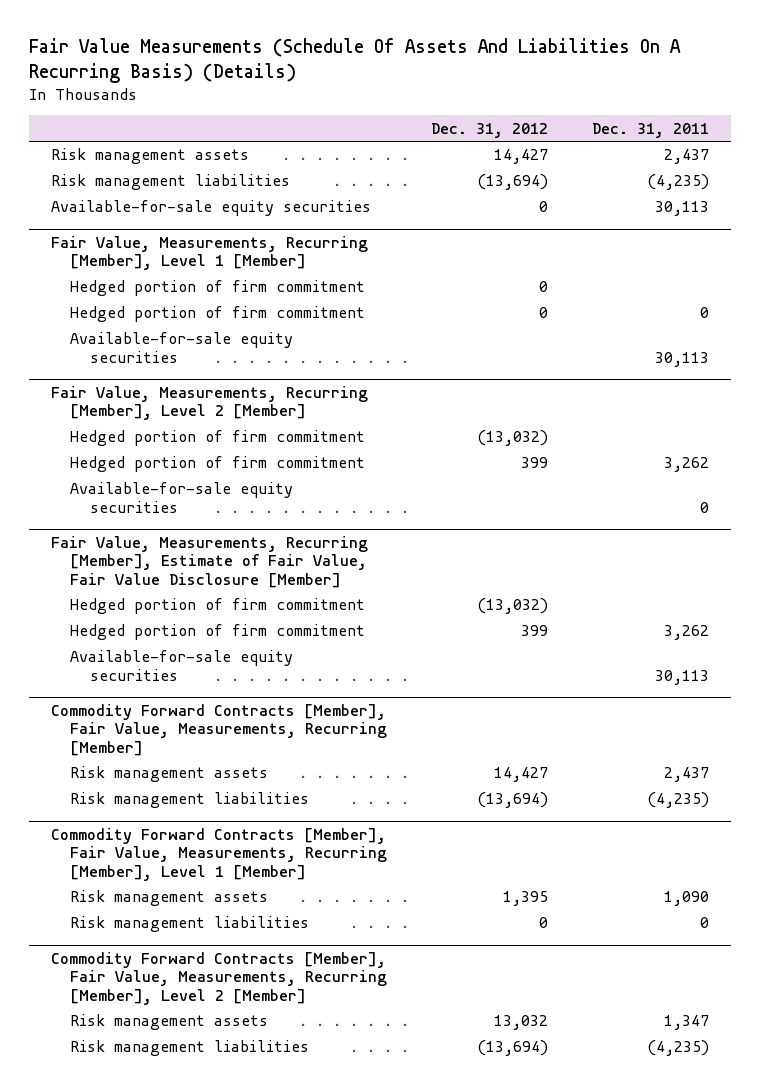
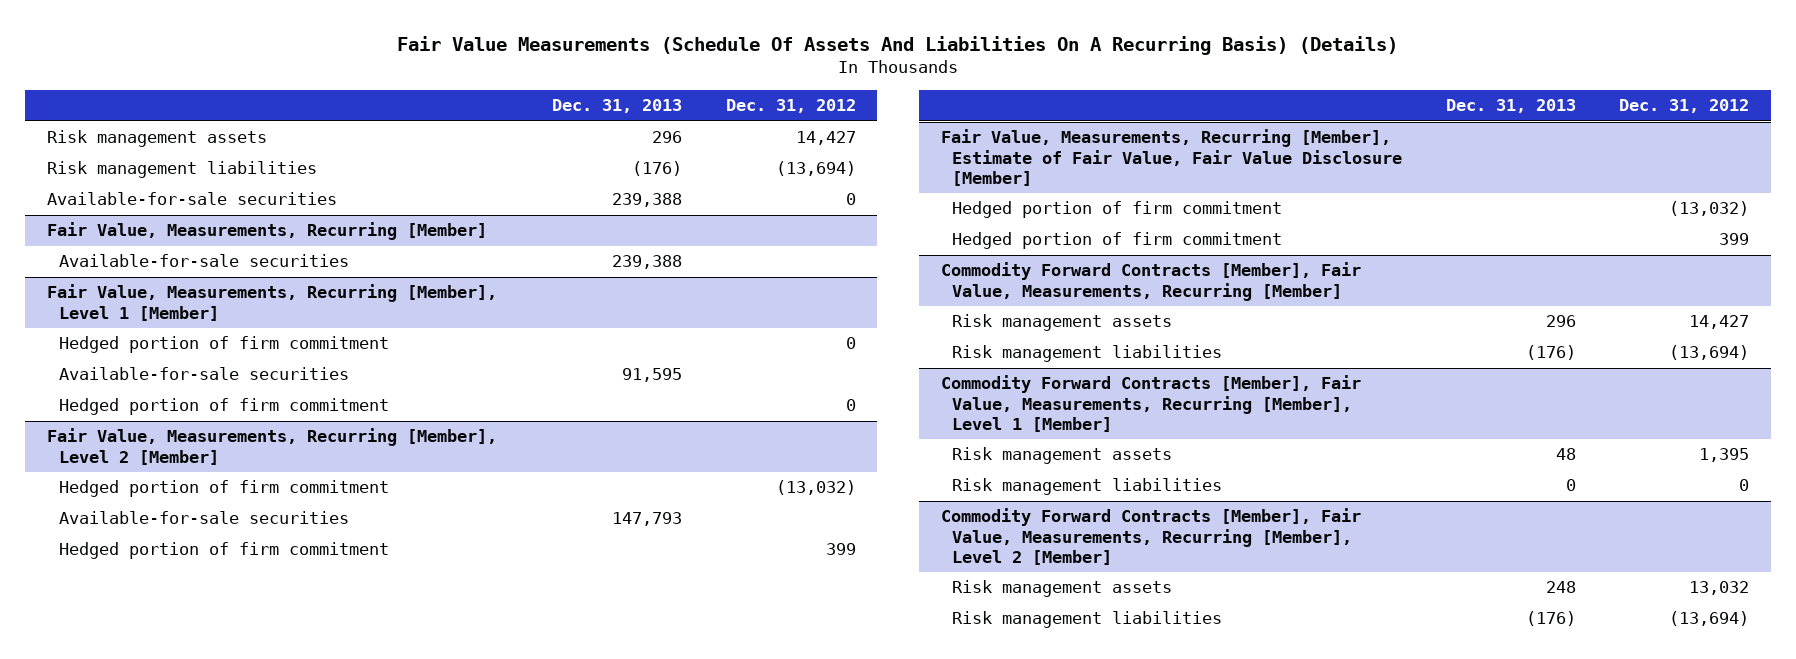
[592,122,710,138] Dec. 31, 2011 -> none
none -> [552,99,683,114] Dec. 31, 2013
[50,200,371,217] Available-for-sale equity securities -> [46,192,337,206] Available-for-sale securities
none -> [46,222,487,241] Fair Value, Measurements, Recurring [Member]
none -> [58,254,349,268] Available-for-sale securities
none -> [58,367,349,381] Available-for-sale securities
[70,332,294,363] Available-for-sale equity securities -> none
none -> [58,511,349,525] Available-for-sale securities
[70,482,294,513] Available-for-sale equity securities -> none
[70,650,294,681] Available-for-sale equity securities -> none

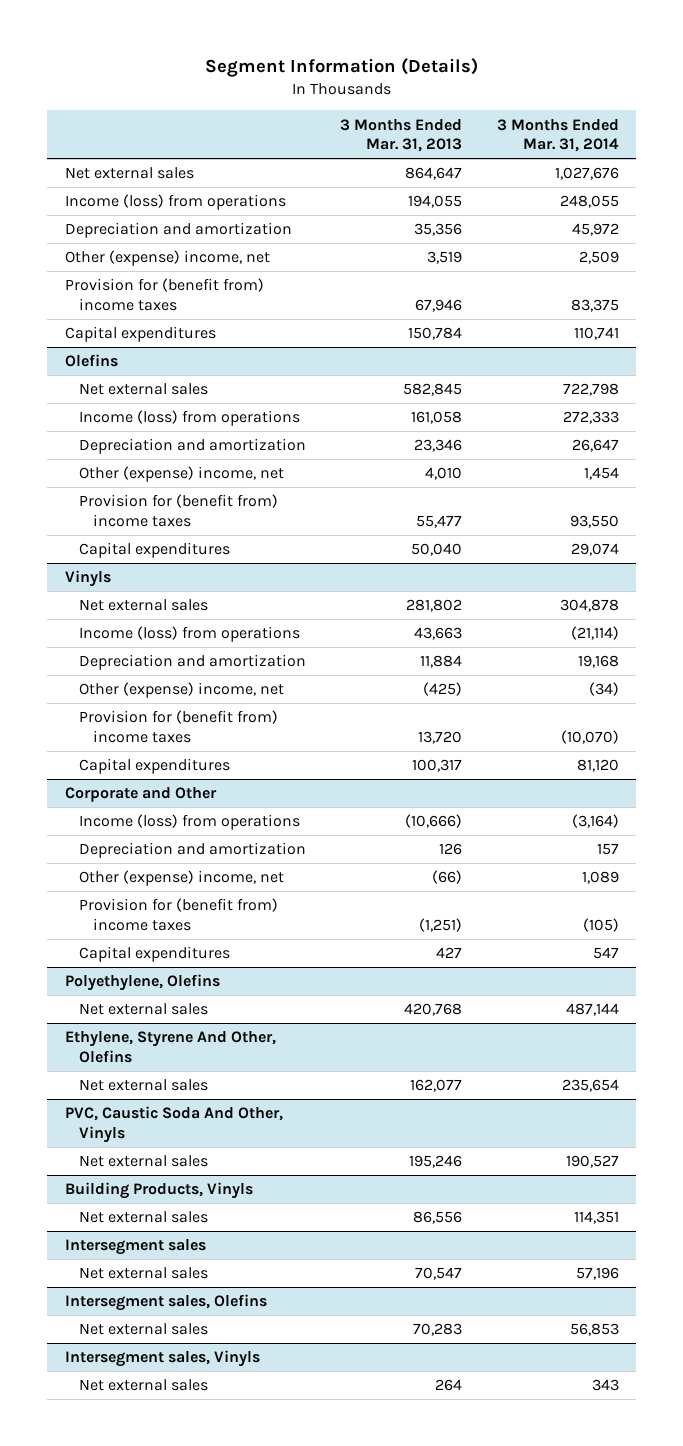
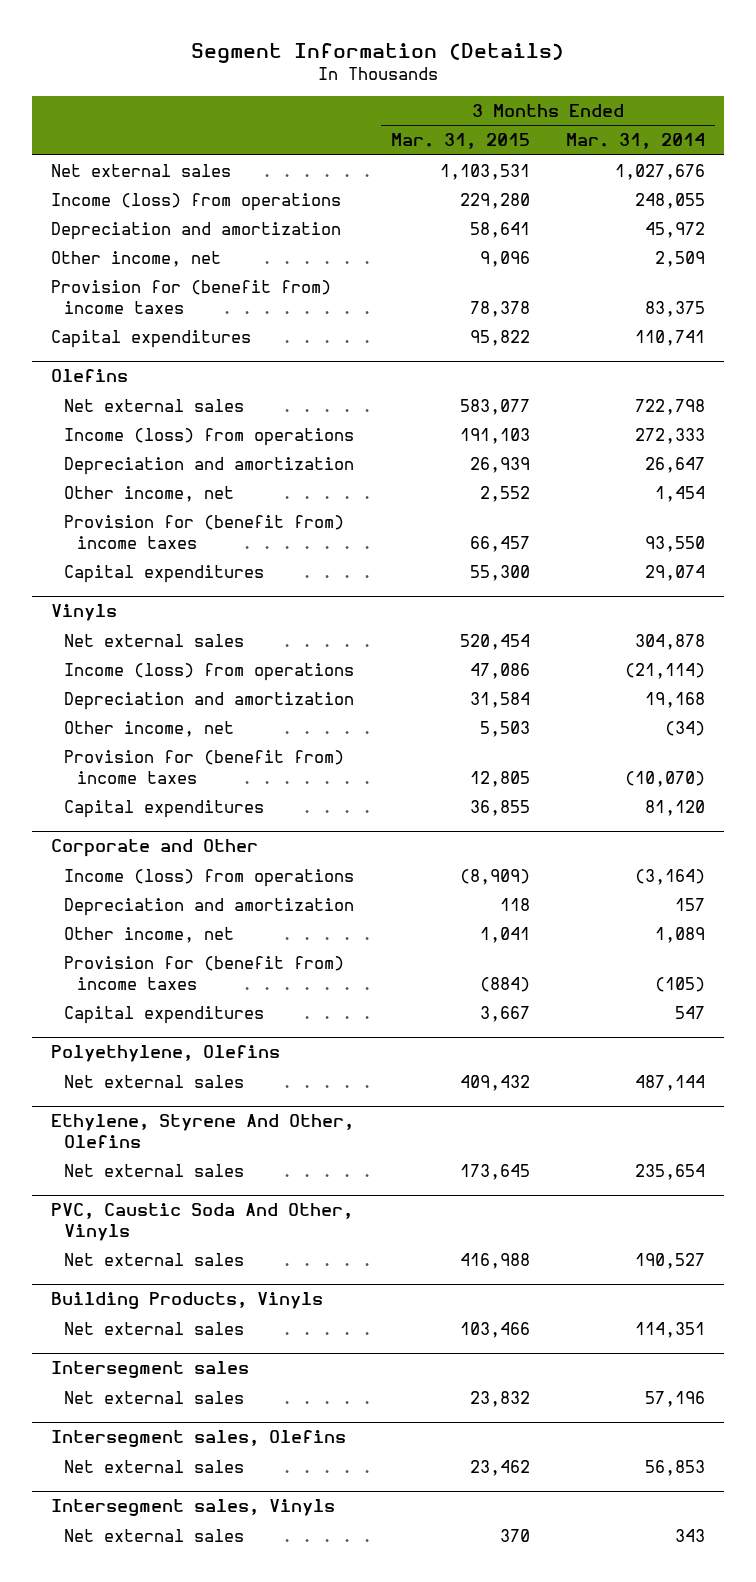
[340,118,463,153] 3 Months Ended Mar. 31, 2013 -> none
none -> [390,133,530,150] Mar. 31, 2015
[64,250,270,267] Other (expense) income, net -> [50,250,221,267] Other income, net
[78,466,284,483] Other (expense) income, net -> [63,485,234,502] Other income, net
[78,682,284,699] Other (expense) income, net -> [63,720,234,737] Other income, net
[78,870,284,887] Other (expense) income, net -> [63,926,234,943] Other income, net

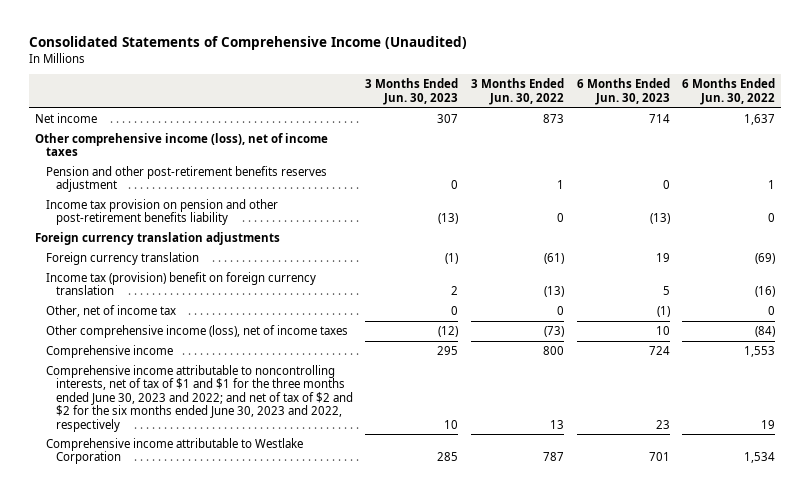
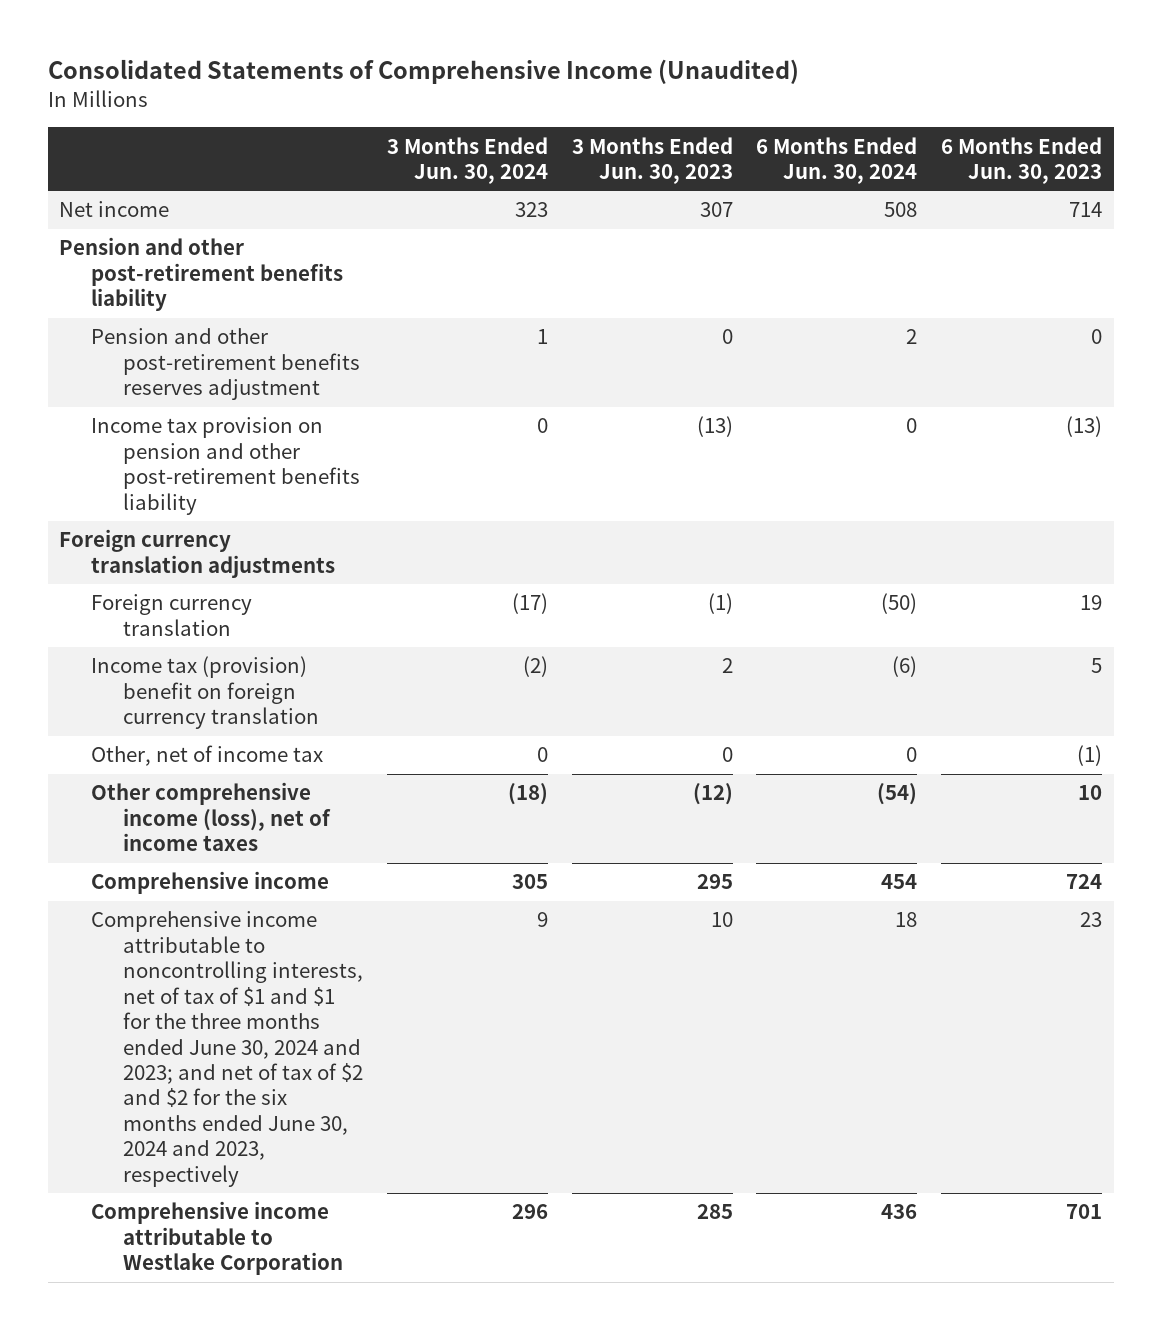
[470,78,564,105] 3 Months Ended Jun. 30, 2022 -> none
[682,78,776,105] 6 Months Ended Jun. 30, 2022 -> none
none -> [387,136,549,185] 3 Months Ended Jun. 30, 2024
none -> [756,136,918,185] 6 Months Ended Jun. 30, 2024
[35,132,329,157] Other comprehensive income (loss), net of income taxes -> none
none -> [59,237,344,312] Pension and other post-retirement benefits liability
[45,364,353,432] Comprehensive income attributable to noncontrolling interests, net of tax of $1 and $1 for the three months ended June 30, 2023 and 2022; and net of tax of $2 and $2 for the six months ended June 30, 2023 and 2022, respectively -> [91,911,364,1187] Comprehensive income attributable to noncontrolling interests, net of tax of $1 and $1 for the three months ended June 30, 2024 and 2023; and net of tax of $2 and $2 for the six months ended June 30, 2024 and 2023, respectively

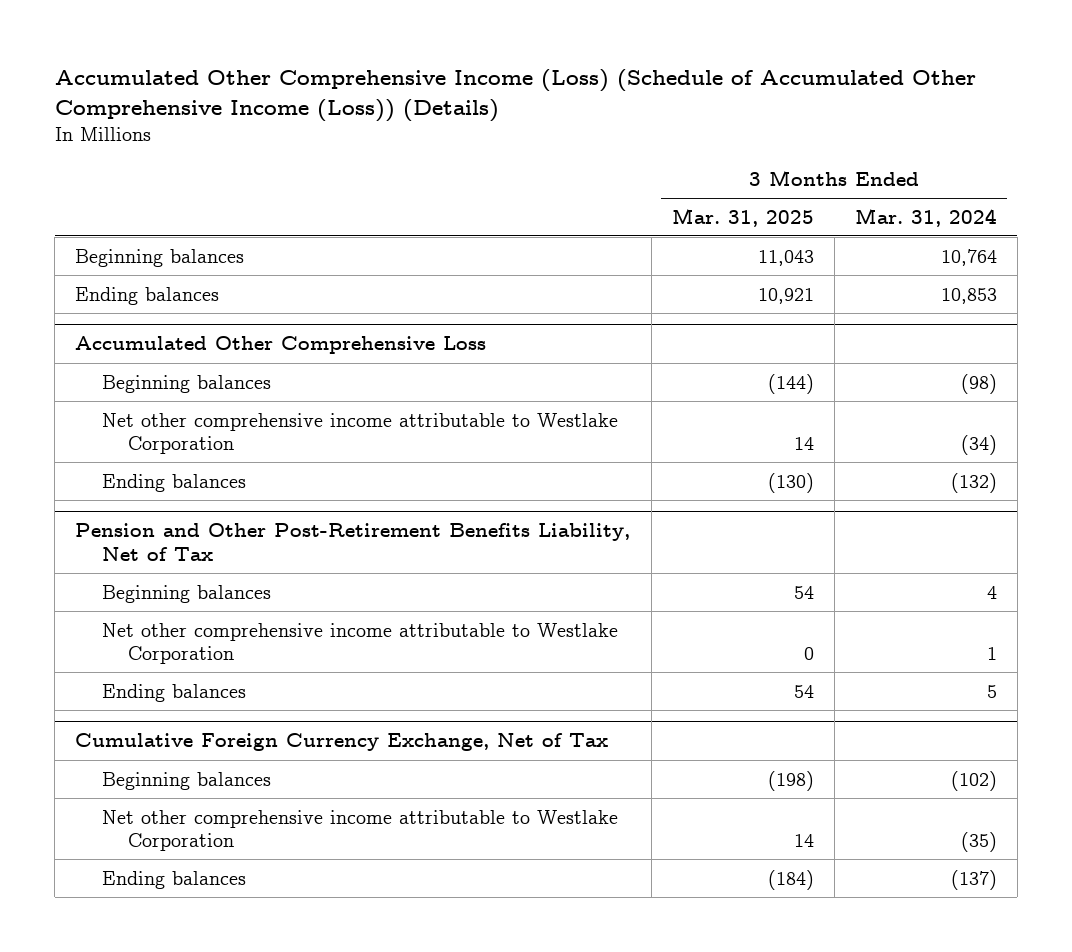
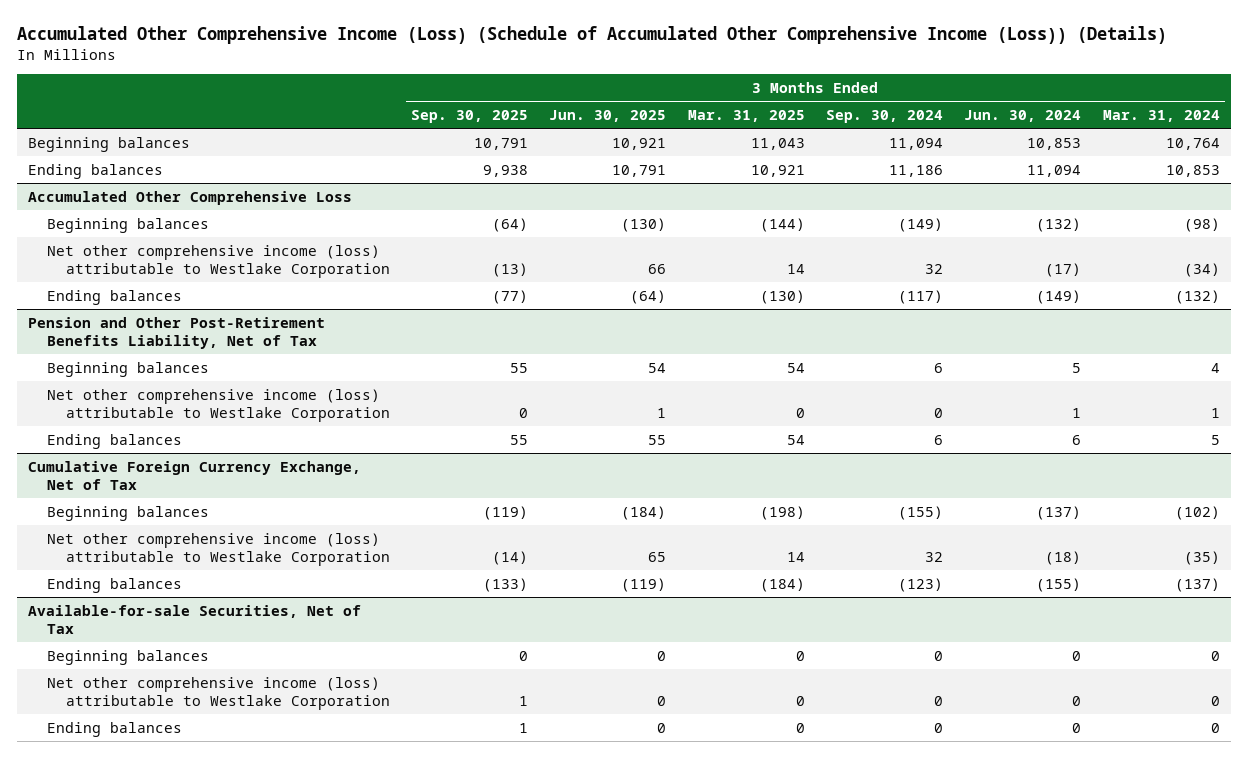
none -> [411,109,529,123] Sep. 30, 2025
none -> [549,109,667,122] Jun. 30, 2025
none -> [826,109,944,123] Sep. 30, 2024
none -> [964,109,1082,122] Jun. 30, 2024
[101,412,618,455] Net other comprehensive income attributable to Westlake Corporation -> [46,244,390,278] Net other comprehensive income (loss) attributable to Westlake Corporation
[101,622,618,665] Net other comprehensive income attributable to Westlake Corporation -> [46,388,390,422] Net other comprehensive income (loss) attributable to Westlake Corporation
[101,809,618,852] Net other comprehensive income attributable to Westlake Corporation -> [46,532,390,566] Net other comprehensive income (loss) attributable to Westlake Corporation
none -> [27,604,361,634] Available-for-sale Securities, Net of Tax
none -> [46,649,209,665] Beginning balances
none -> [46,676,390,710] Net other comprehensive income (loss) attributable to Westlake Corporation
none -> [46,721,182,737] Ending balances

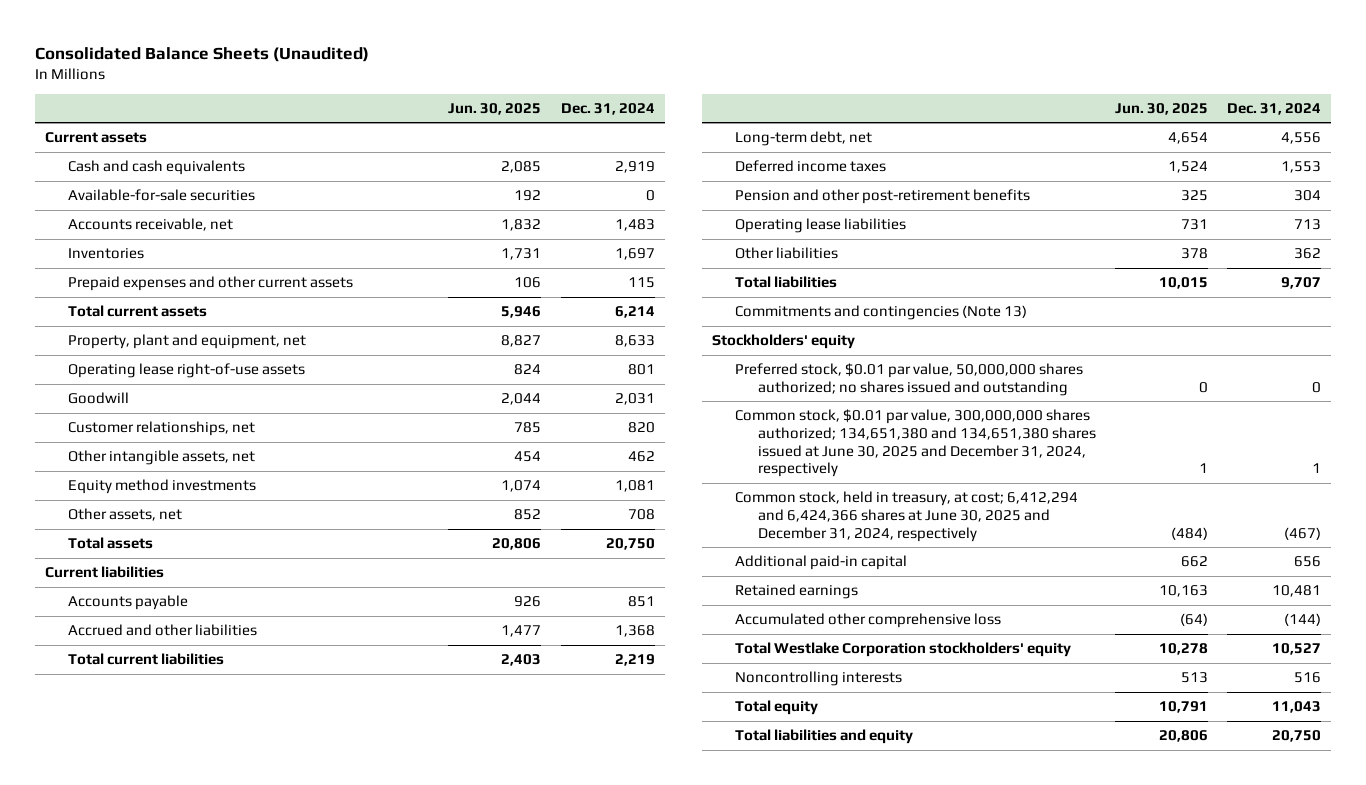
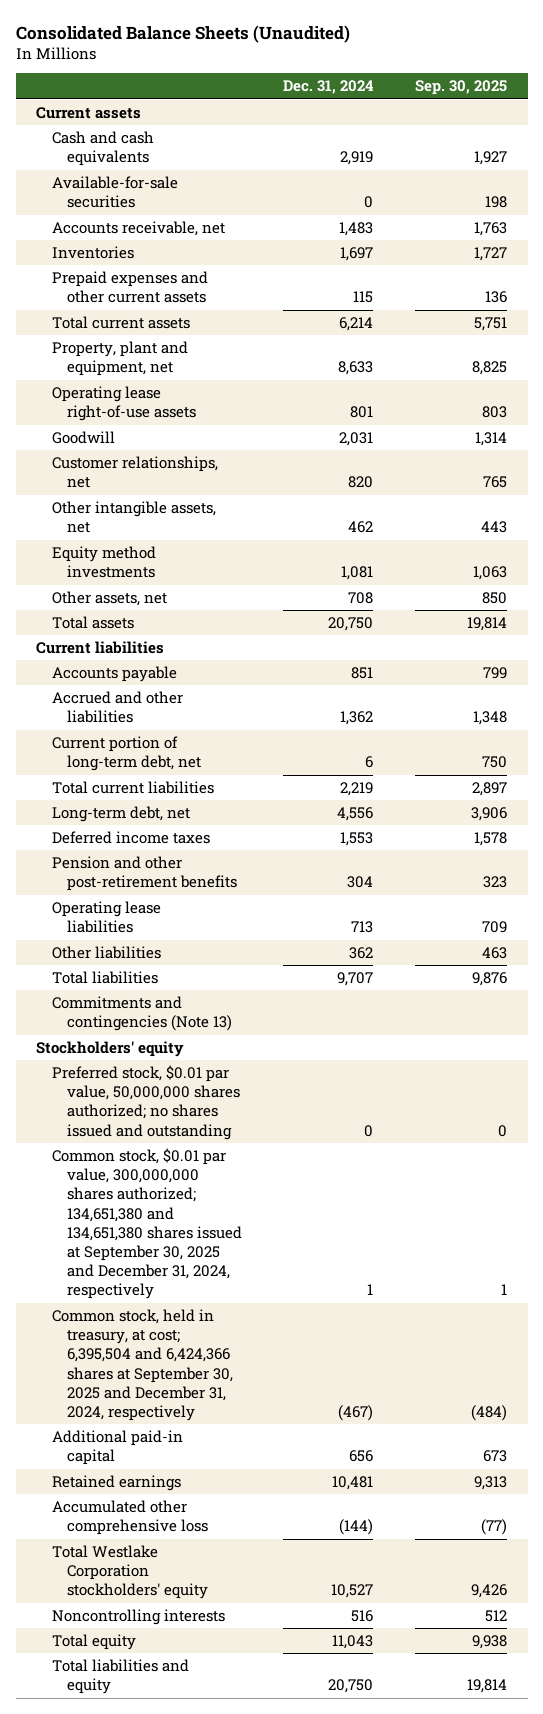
[448,102,542,115] Jun. 30, 2025 -> none
none -> [414,80,507,96] Sep. 30, 2025
[614,625,655,638] 1,368 -> [340,711,374,726] 1,362
none -> [51,736,201,772] Current portion of long-term debt, net
[734,409,1096,478] Common stock, $0.01 par value, 300,000,000 shares authorized; 134,651,380 and 134,651,380 shares issued at June 30, 2025 and December 31, 2024, respectively -> [51,1148,242,1300] Common stock, $0.01 par value, 300,000,000 shares authorized; 134,651,380 and 134,651,380 shares issued at September 30, 2025 and December 31, 2024, respectively
[734,491,1078,542] Common stock, held in treasury, at cost; 6,412,294 and 6,424,366 shares at June 30, 2025 and December 31, 2024, respectively -> [51,1309,233,1422] Common stock, held in treasury, at cost; 6,395,504 and 6,424,366 shares at September 30, 2025 and December 31, 2024, respectively

